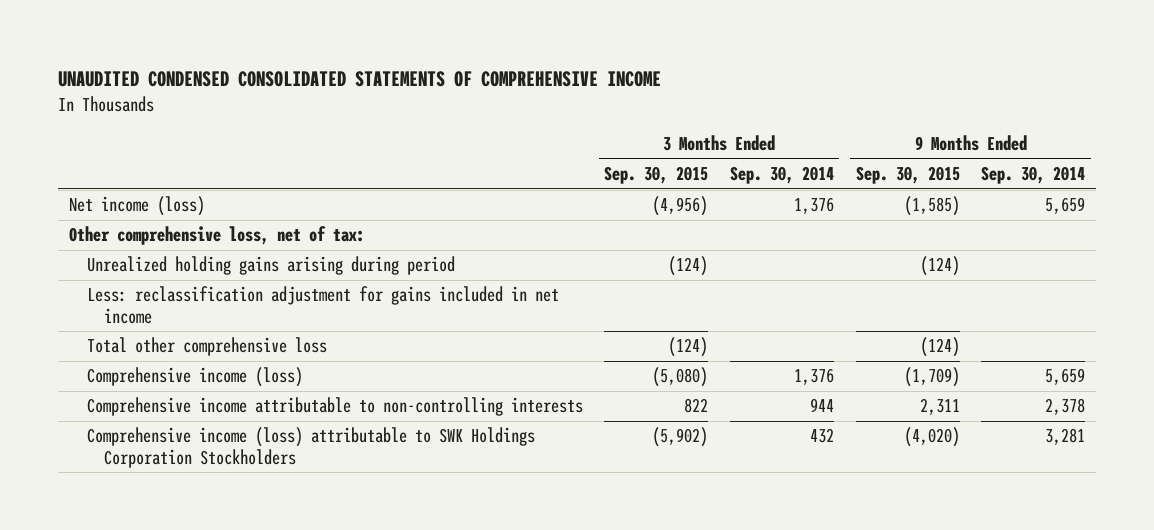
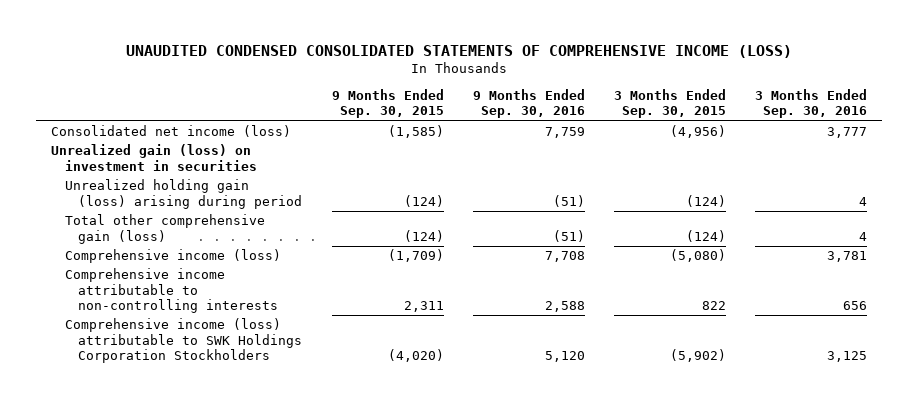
[57,71,661,88] UNAUDITED CONDENSED CONSOLIDATED STATEMENTS OF COMPREHENSIVE INCOME -> [126,45,793,59] UNAUDITED CONDENSED CONSOLIDATED STATEMENTS OF COMPREHENSIVE INCOME (LOSS)
[730,166,835,185] Sep. 30, 2014 -> none
[981,166,1086,185] Sep. 30, 2014 -> none
none -> [472,89,585,119] 9 Months Ended Sep. 30, 2016
none -> [755,89,868,119] 3 Months Ended Sep. 30, 2016
[68,226,365,246] Other comprehensive loss, net of tax: -> none
[86,286,559,324] Less: reclassification adjustment for gains included in net income -> none
[68,196,205,217] Net income (loss) -> [50,125,291,138] Consolidated net income (loss)
none -> [50,144,257,171] Unrealized gain (loss) on investment in securities
[86,256,455,276] Unrealized holding gains arising during period -> [64,179,303,209] Unrealized holding gain (loss) arising during period
[86,337,327,357] Total other comprehensive loss -> [64,214,265,244] Total other comprehensive gain (loss)

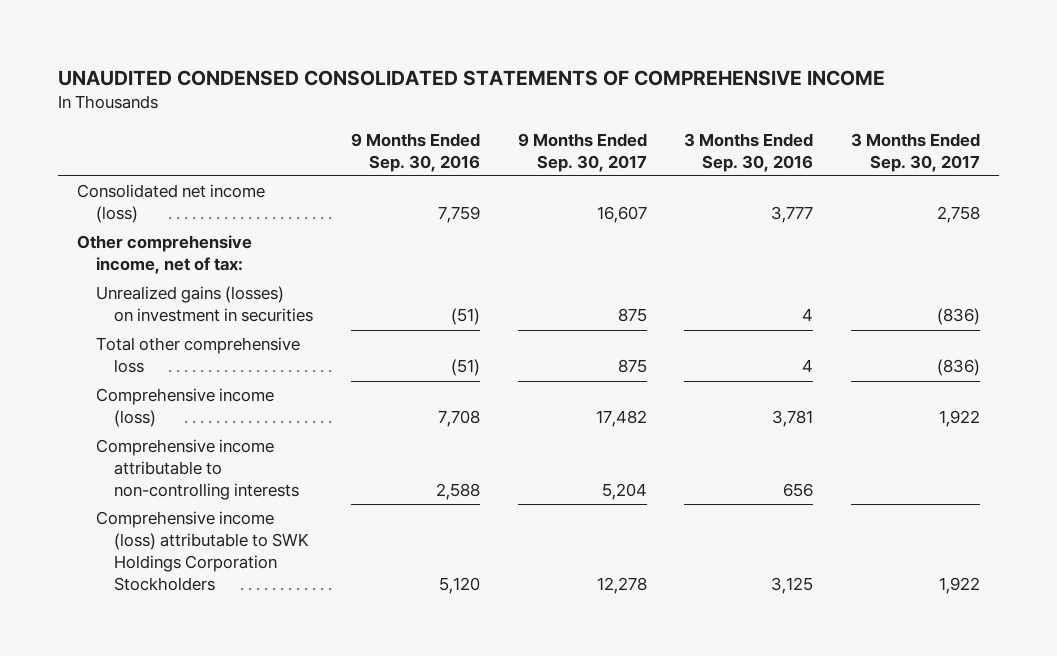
[126,45,793,59] UNAUDITED CONDENSED CONSOLIDATED STATEMENTS OF COMPREHENSIVE INCOME (LOSS) -> [58,69,886,86] UNAUDITED CONDENSED CONSOLIDATED STATEMENTS OF COMPREHENSIVE INCOME
[331,89,444,119] 9 Months Ended Sep. 30, 2015 -> none
[614,89,727,119] 3 Months Ended Sep. 30, 2015 -> none
none -> [517,132,647,172] 9 Months Ended Sep. 30, 2017
none -> [851,132,981,172] 3 Months Ended Sep. 30, 2017
[50,144,257,171] Unrealized gain (loss) on investment in securities -> none
none -> [77,235,253,275] Other comprehensive income, net of tax:
[64,179,303,209] Unrealized holding gain (loss) arising during period -> [95,286,314,323] Unrealized gains (losses) on investment in securities
[64,214,265,244] Total other comprehensive gain (loss) -> [95,337,300,374] Total other comprehensive loss

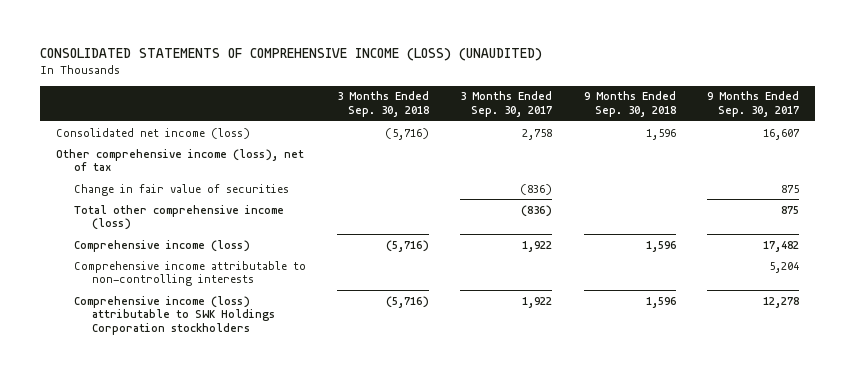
[58,69,886,86] UNAUDITED CONDENSED CONSOLIDATED STATEMENTS OF COMPREHENSIVE INCOME -> [40,48,543,62] CONSOLIDATED STATEMENTS OF COMPREHENSIVE INCOME (LOSS) (UNAUDITED)
[350,132,480,172] 9 Months Ended Sep. 30, 2016 -> none
[684,132,814,172] 3 Months Ended Sep. 30, 2016 -> none
none -> [337,91,430,118] 3 Months Ended Sep. 30, 2018
none -> [583,91,676,118] 9 Months Ended Sep. 30, 2018
[77,235,253,275] Other comprehensive income, net of tax: -> [55,148,304,172] Other comprehensive income (loss), net of tax
[95,286,314,323] Unrealized gains (losses) on investment in securities -> [73,183,289,196] Change in fair value of securities
[95,337,300,374] Total other comprehensive loss -> [73,204,284,231] Total other comprehensive income (loss)
[95,511,310,591] Comprehensive income (loss) attributable to SWK Holdings Corporation Stockholders -> [73,295,275,336] Comprehensive income (loss) attributable to SWK Holdings Corporation stockholders

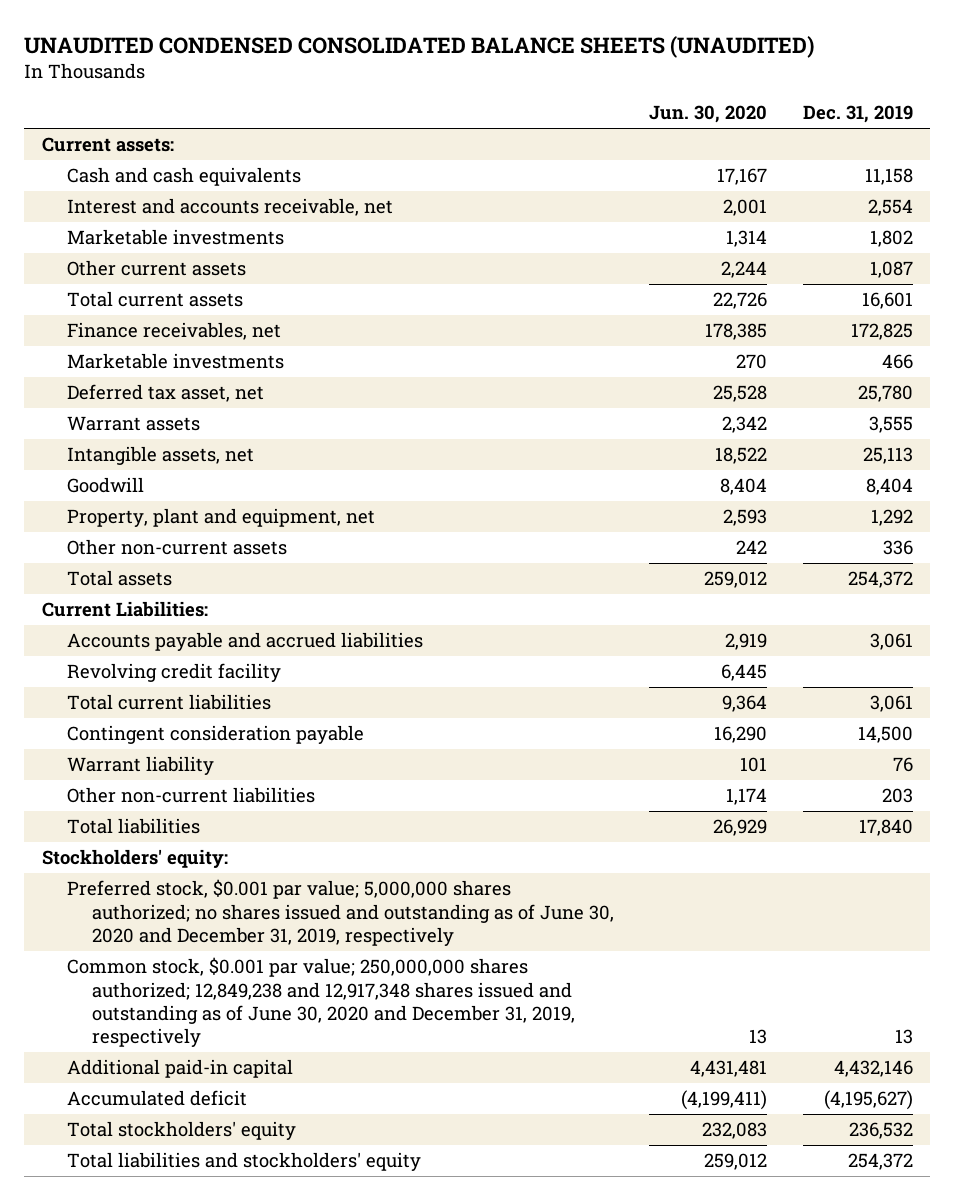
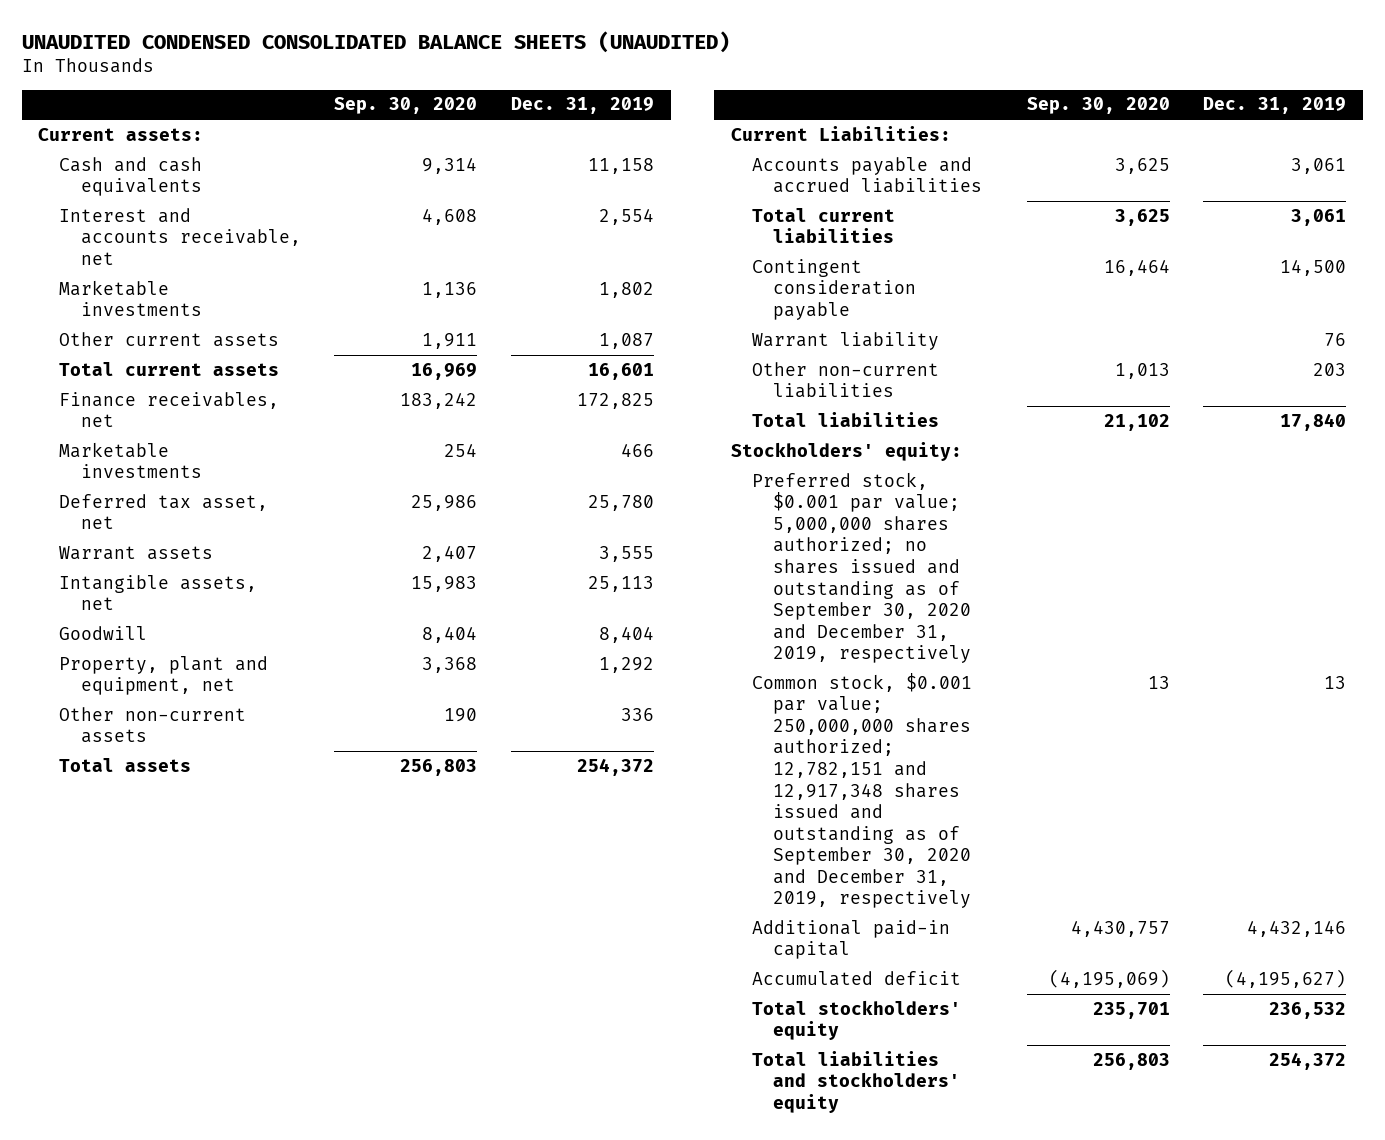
[649,105,768,124] Jun. 30, 2020 -> none
none -> [334,97,478,115] Sep. 30, 2020
[67,663,282,683] Revolving credit facility -> none
[67,879,615,947] Preferred stock, $0.001 par value; 5,000,000 shares authorized; no shares issued and outstanding as of June 30, 2020 and December 31, 2019, respectively -> [752,471,972,664] Preferred stock, $0.001 par value; 5,000,000 shares authorized; no shares issued and outstanding as of September 30, 2020 and December 31, 2019, respectively
[67,957,576,1048] Common stock, $0.001 par value; 250,000,000 shares authorized; 12,849,238 and 12,917,348 shares issued and outstanding as of June 30, 2020 and December 31, 2019, respectively -> [752,672,973,909] Common stock, $0.001 par value; 250,000,000 shares authorized; 12,782,151 and 12,917,348 shares issued and outstanding as of September 30, 2020 and December 31, 2019, respectively

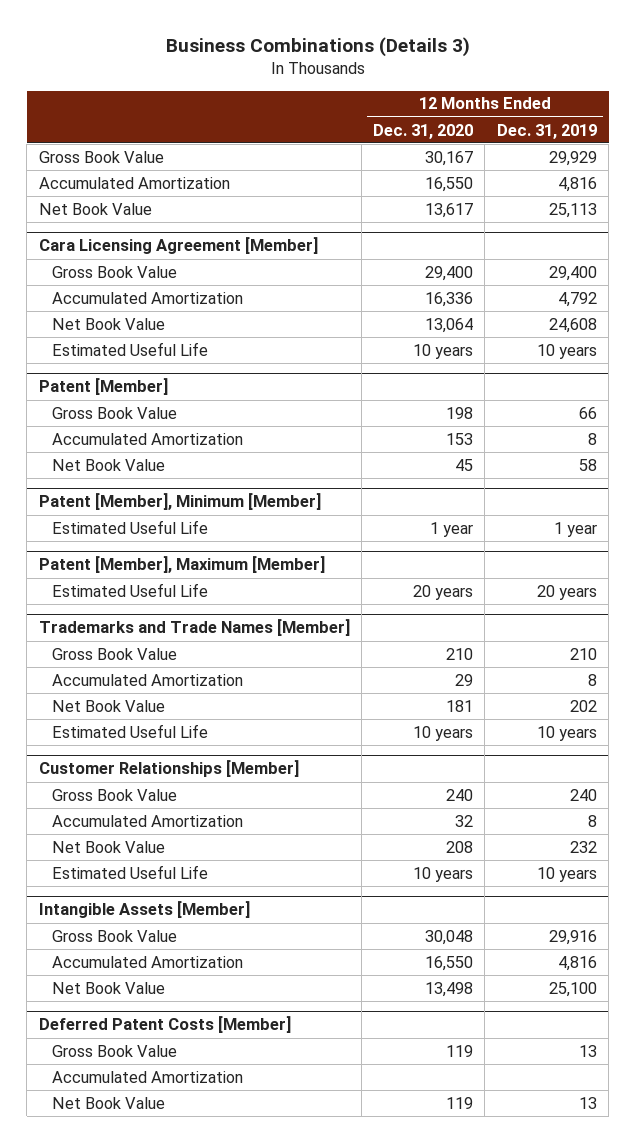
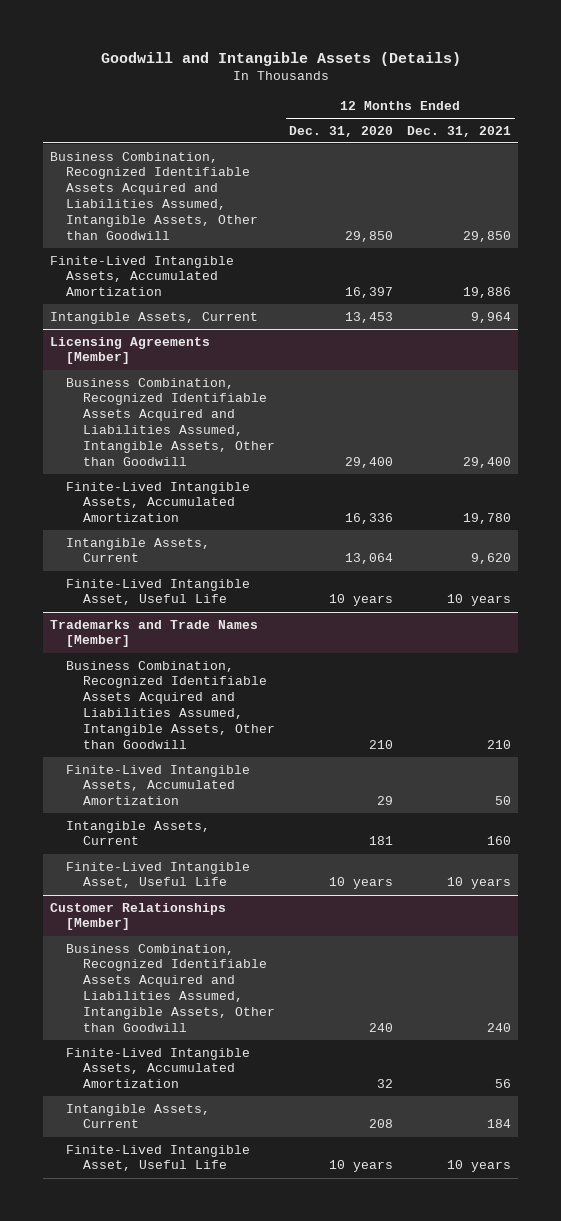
[165,37,470,58] Business Combinations (Details 3) -> [100,51,461,66] Goodwill and Intangible Assets (Details)
[496,123,597,139] Dec. 31, 2019 -> none
none -> [407,125,512,137] Dec. 31, 2021
[38,150,164,163] Gross Book Value -> none
[38,202,152,215] Net Book Value -> none
[38,378,168,396] Patent [Member] -> none
[52,406,178,419] Gross Book Value -> none
[52,432,244,445] Accumulated Amortization -> none
[52,458,166,471] Net Book Value -> none
[38,493,321,511] Patent [Member], Minimum [Member] -> none
[52,519,209,534] Estimated Useful Life -> none
[38,556,325,574] Patent [Member], Maximum [Member] -> none
[52,582,209,597] Estimated Useful Life -> none
none -> [49,151,259,240] Business Combination, Recognized Identifiable Assets Acquired and Liabilities Assumed, Intangible Assets, Other than Goodwill
[38,176,230,189] Accumulated Amortization -> [49,255,234,297] Finite-Lived Intangible Assets, Accumulated Amortization
[425,176,474,192] 16,550 -> [345,287,394,299] 16,397
none -> [49,311,258,324] Intangible Assets, Current
[38,237,318,255] Cara Licensing Agreement [Member] -> [49,336,210,365] Licensing Agreements [Member]
[52,265,178,278] Gross Book Value -> [66,377,275,466] Business Combination, Recognized Identifiable Assets Acquired and Liabilities Assumed, Intangible Assets, Other than Goodwill
[52,291,244,304] Accumulated Amortization -> [66,481,251,523] Finite-Lived Intangible Assets, Accumulated Amortization
[52,317,166,330] Net Book Value -> [66,537,211,563] Intangible Assets, Current
[52,341,209,356] Estimated Useful Life -> [66,578,251,606] Finite-Lived Intangible Asset, Useful Life
[52,647,178,660] Gross Book Value -> [66,660,275,749] Business Combination, Recognized Identifiable Assets Acquired and Liabilities Assumed, Intangible Assets, Other than Goodwill
[52,673,244,686] Accumulated Amortization -> [66,764,251,806] Finite-Lived Intangible Assets, Accumulated Amortization
[52,699,166,712] Net Book Value -> [66,820,211,846] Intangible Assets, Current
[52,723,209,738] Estimated Useful Life -> [66,861,251,889] Finite-Lived Intangible Asset, Useful Life
[38,901,250,919] Intangible Assets [Member] -> none
[52,929,178,942] Gross Book Value -> none
[52,955,244,968] Accumulated Amortization -> none
[52,981,166,994] Net Book Value -> none
[38,1016,291,1034] Deferred Patent Costs [Member] -> none
[52,1044,178,1057] Gross Book Value -> none
[52,1070,244,1083] Accumulated Amortization -> none
[52,1096,166,1109] Net Book Value -> none
[52,788,178,801] Gross Book Value -> [66,943,275,1032] Business Combination, Recognized Identifiable Assets Acquired and Liabilities Assumed, Intangible Assets, Other than Goodwill
[52,814,244,827] Accumulated Amortization -> [66,1047,251,1089] Finite-Lived Intangible Assets, Accumulated Amortization
[52,840,166,853] Net Book Value -> [66,1103,211,1129] Intangible Assets, Current
[52,864,209,879] Estimated Useful Life -> [66,1144,251,1172] Finite-Lived Intangible Asset, Useful Life

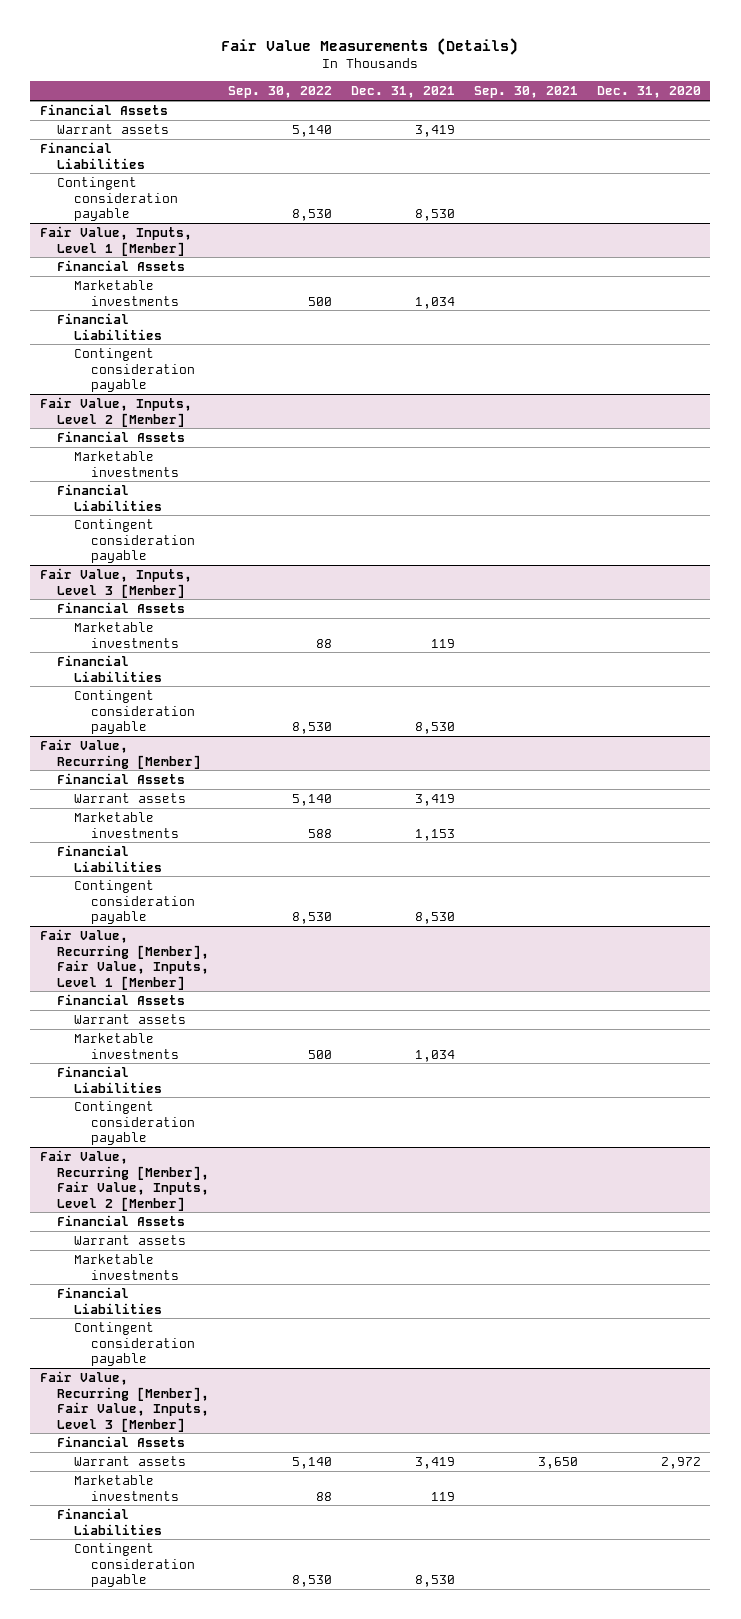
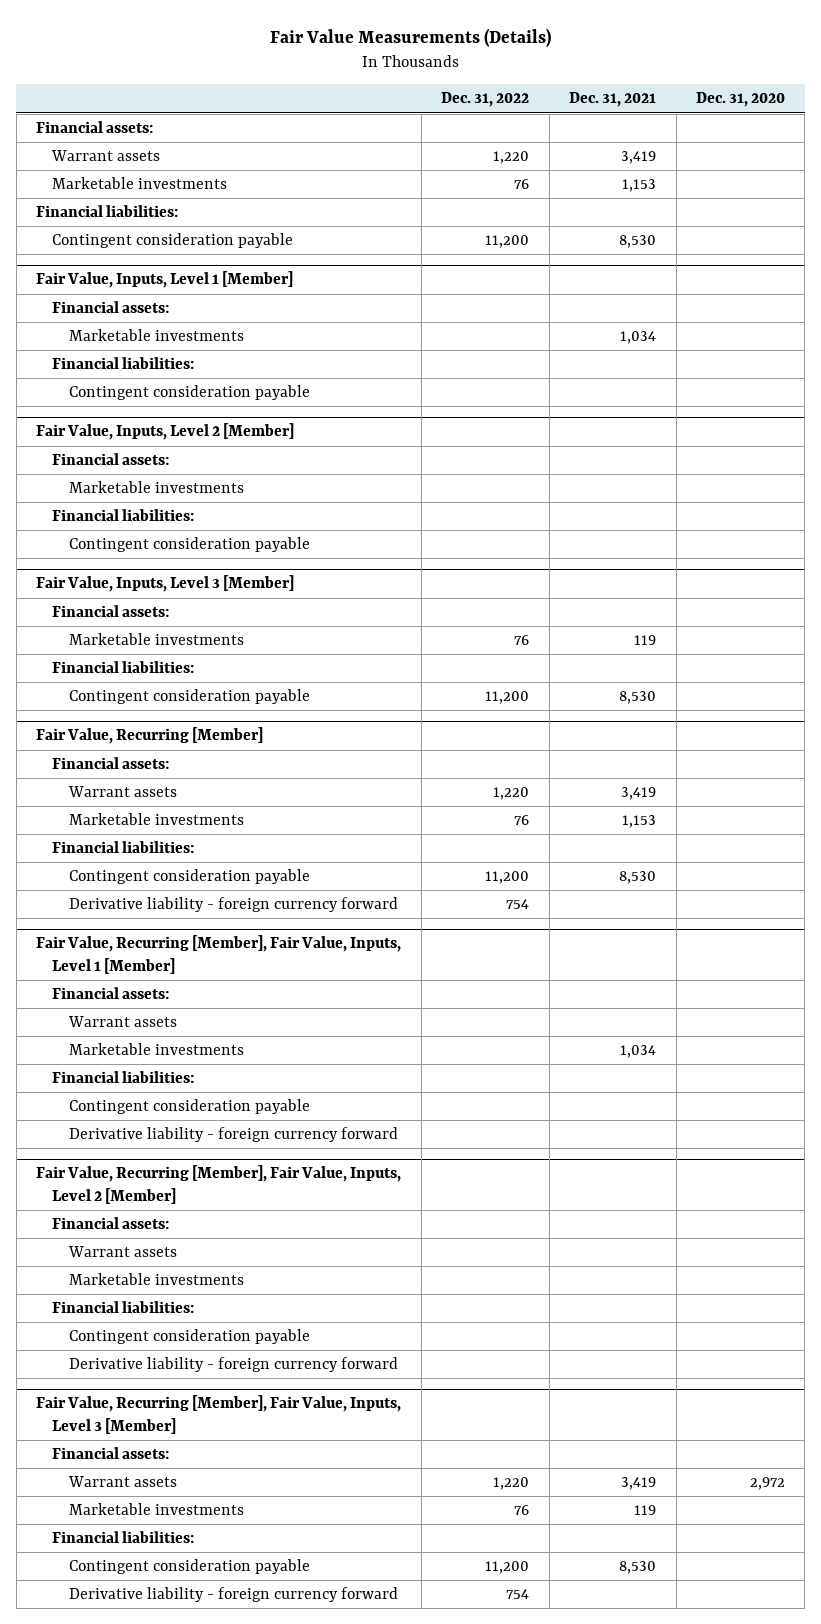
[227,86,332,99] Sep. 30, 2022 -> none
[473,86,578,99] Sep. 30, 2021 -> none
none -> [441,92,530,108] Dec. 31, 2022
[39,103,168,115] Financial Assets -> [36,121,154,134] Financial assets:
none -> [52,177,228,190] Marketable investments
[39,141,145,169] Financial Liabilities -> [36,205,179,218] Financial liabilities:
[56,259,185,271] Financial Assets -> [52,301,170,314] Financial assets:
[56,312,162,340] Financial Liabilities -> [52,357,195,370] Financial liabilities:
[56,430,185,442] Financial Assets -> [52,453,170,466] Financial assets:
[56,483,162,511] Financial Liabilities -> [52,509,195,522] Financial liabilities:
[56,601,185,613] Financial Assets -> [52,605,170,618] Financial assets:
[56,654,162,682] Financial Liabilities -> [52,661,195,674] Financial liabilities:
[56,772,185,784] Financial Assets -> [52,757,170,770] Financial assets:
[56,844,162,872] Financial Liabilities -> [52,841,195,854] Financial liabilities:
none -> [68,897,398,913] Derivative liability - foreign currency forward
[56,993,185,1005] Financial Assets -> [52,987,170,1000] Financial assets:
[56,1065,162,1093] Financial Liabilities -> [52,1071,195,1084] Financial liabilities:
none -> [68,1127,398,1143] Derivative liability - foreign currency forward
[56,1214,185,1226] Financial Assets -> [52,1217,170,1230] Financial assets:
[56,1286,162,1314] Financial Liabilities -> [52,1301,195,1314] Financial liabilities:
none -> [68,1357,398,1373] Derivative liability - foreign currency forward
[56,1435,185,1447] Financial Assets -> [52,1447,170,1460] Financial assets:
[56,1507,162,1535] Financial Liabilities -> [52,1531,195,1544] Financial liabilities:
none -> [68,1587,398,1603] Derivative liability - foreign currency forward

